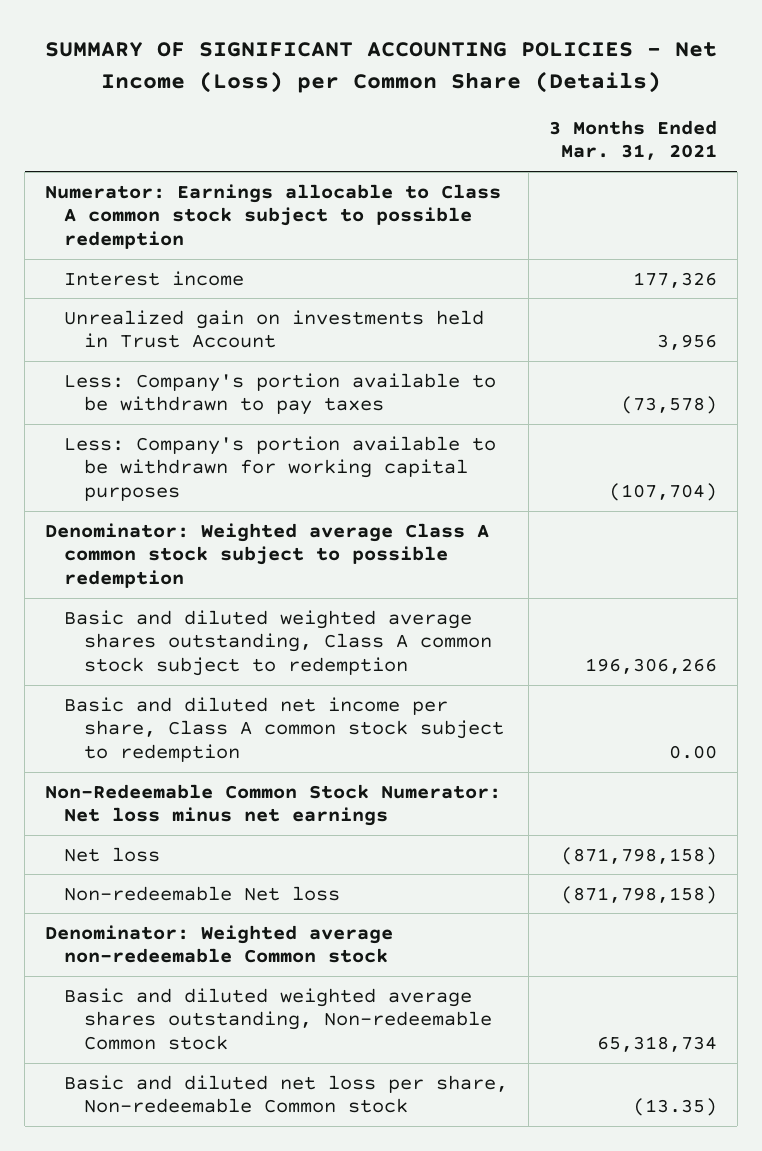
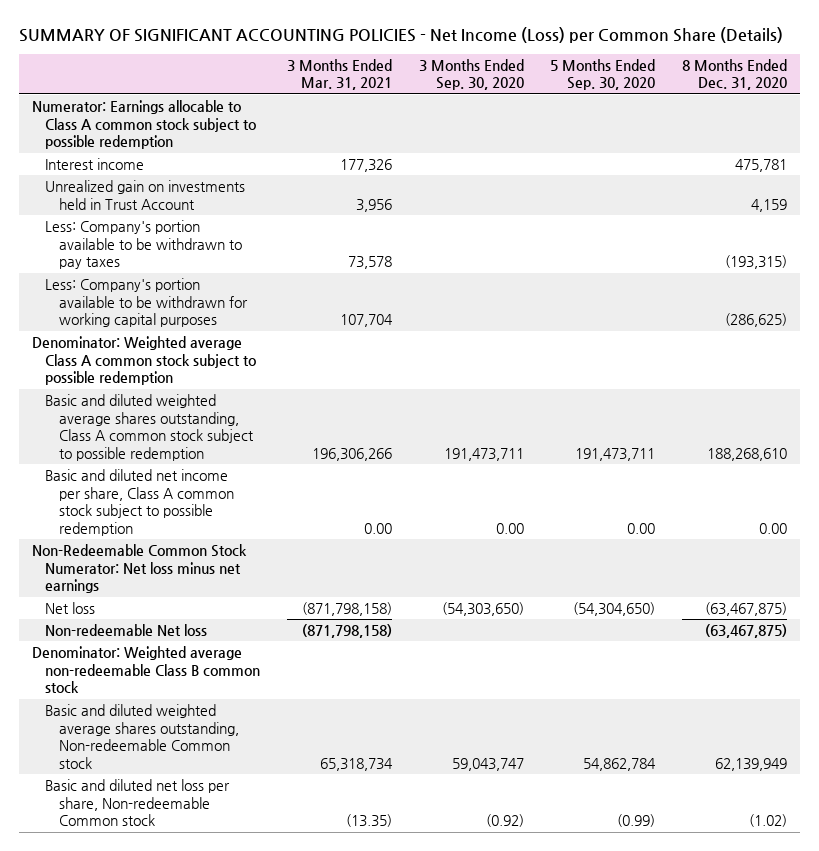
none -> [418,58,524,91] 3 Months Ended Sep. 30, 2020
none -> [550,58,656,91] 5 Months Ended Sep. 30, 2020
none -> [681,58,787,91] 8 Months Ended Dec. 31, 2020
[620,396,717,415] (73,578) -> [347,256,392,270] 73,578
[608,482,717,501] (107,704) -> [339,314,393,328] 107,704
[64,609,492,676] Basic and diluted weighted average shares outstanding, Class A common stock subject to redemption -> [45,393,254,461] Basic and diluted weighted average shares outstanding, Class A common stock subject to possible redemption
[64,696,504,762] Basic and diluted net income per share, Class A common stock subject to redemption -> [45,468,234,536] Basic and diluted net income per share, Class A common stock subject to possible redemption
[45,924,394,964] Denominator: Weighted average non-redeemable Common stock -> [31,645,261,694] Denominator: Weighted average non-redeemable Class B common stock

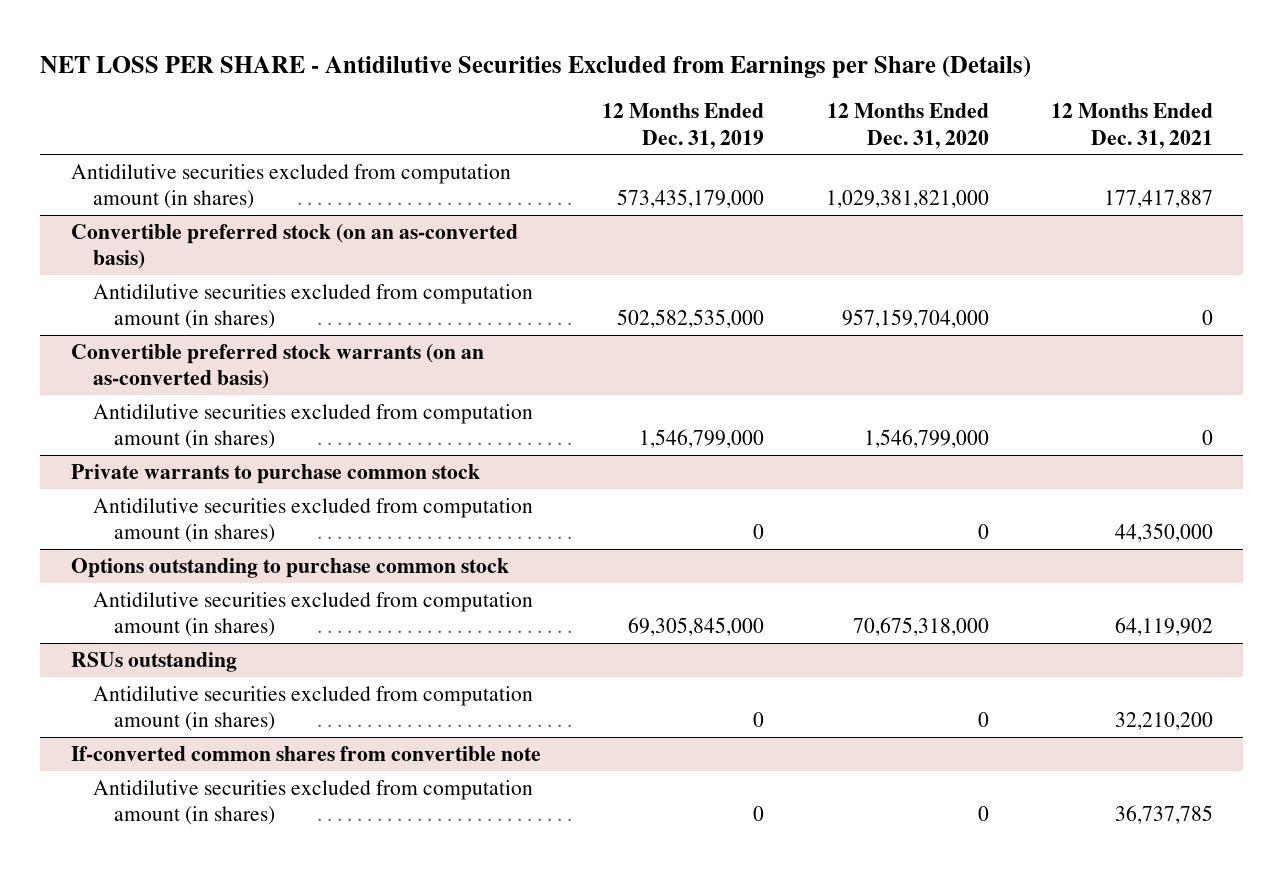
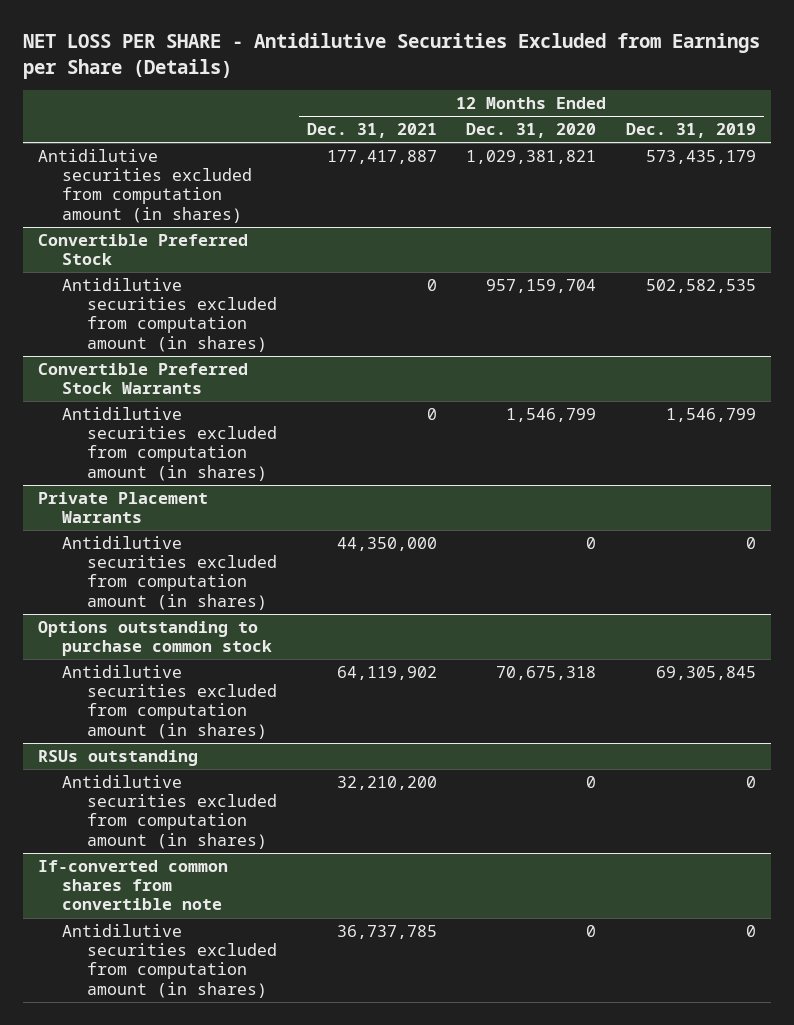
[617,189,765,209] 573,435,179,000 -> [646,149,757,164] 573,435,179
[825,190,989,209] 1,029,381,821,000 -> [466,149,597,164] 1,029,381,821
[70,223,518,270] Convertible preferred stock (on an as-converted basis) -> [37,233,248,266] Convertible Preferred Stock
[617,309,765,329] 502,582,535,000 -> [646,278,757,293] 502,582,535
[841,309,989,329] 957,159,704,000 -> [486,278,597,293] 957,159,704
[70,343,484,390] Convertible preferred stock warrants (on an as-converted basis) -> [37,362,248,395] Convertible Preferred Stock Warrants
[639,429,765,449] 1,546,799,000 -> [666,407,757,422] 1,546,799
[863,429,989,449] 1,546,799,000 -> [506,407,597,422] 1,546,799
[70,463,480,484] Private warrants to purchase common stock -> [37,491,208,524] Private Placement Warrants
[628,617,765,637] 69,305,845,000 -> [656,665,757,680] 69,305,845
[852,617,989,637] 70,675,318,000 -> [496,665,597,680] 70,675,318

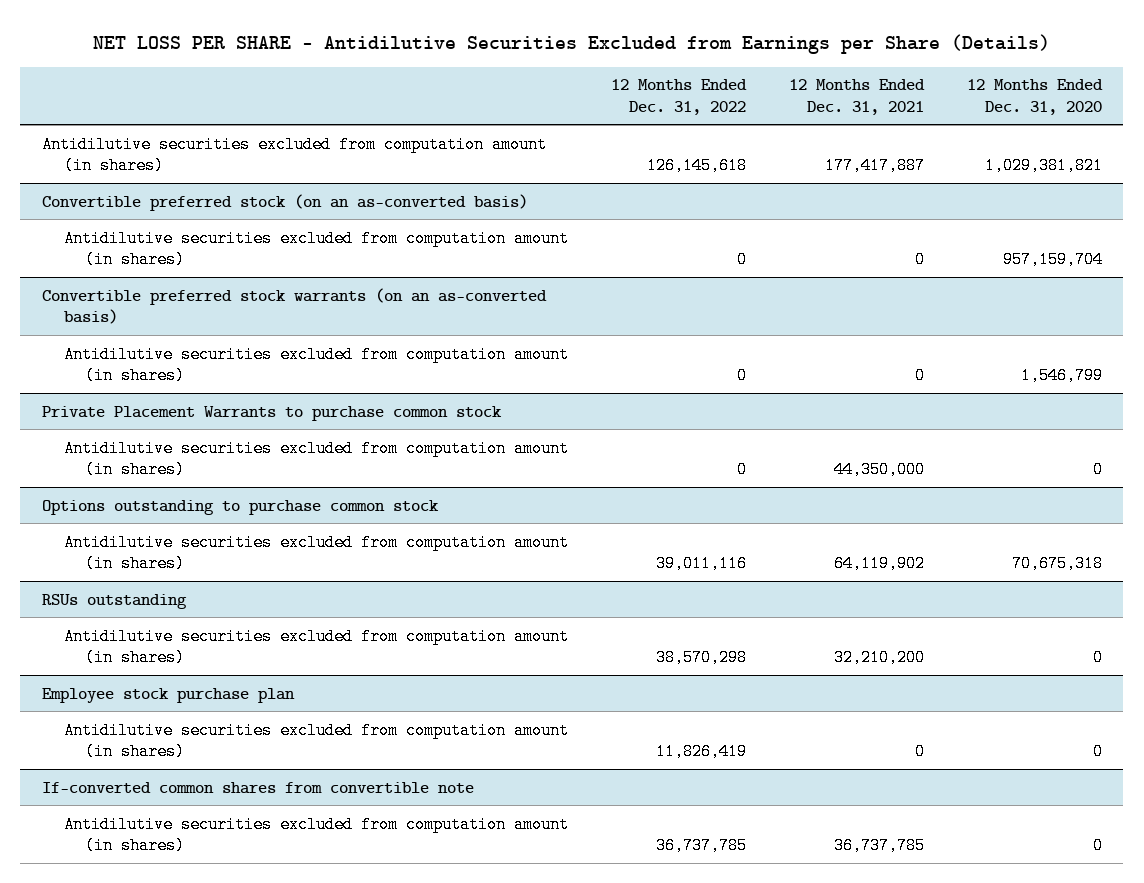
[626,123,757,139] Dec. 31, 2019 -> none
none -> [610,79,747,115] 12 Months Ended Dec. 31, 2022
[37,233,248,266] Convertible Preferred Stock -> [41,193,528,211] Convertible preferred stock (on an as-converted basis)
[37,362,248,395] Convertible Preferred Stock Warrants -> [41,287,547,325] Convertible preferred stock warrants (on an as-converted basis)
[37,491,208,524] Private Placement Warrants -> [41,405,502,421] Private Placement Warrants to purchase common stock
none -> [41,687,295,703] Employee stock purchase plan
none -> [63,721,569,761] Antidilutive securities excluded from computation amount (in shares)

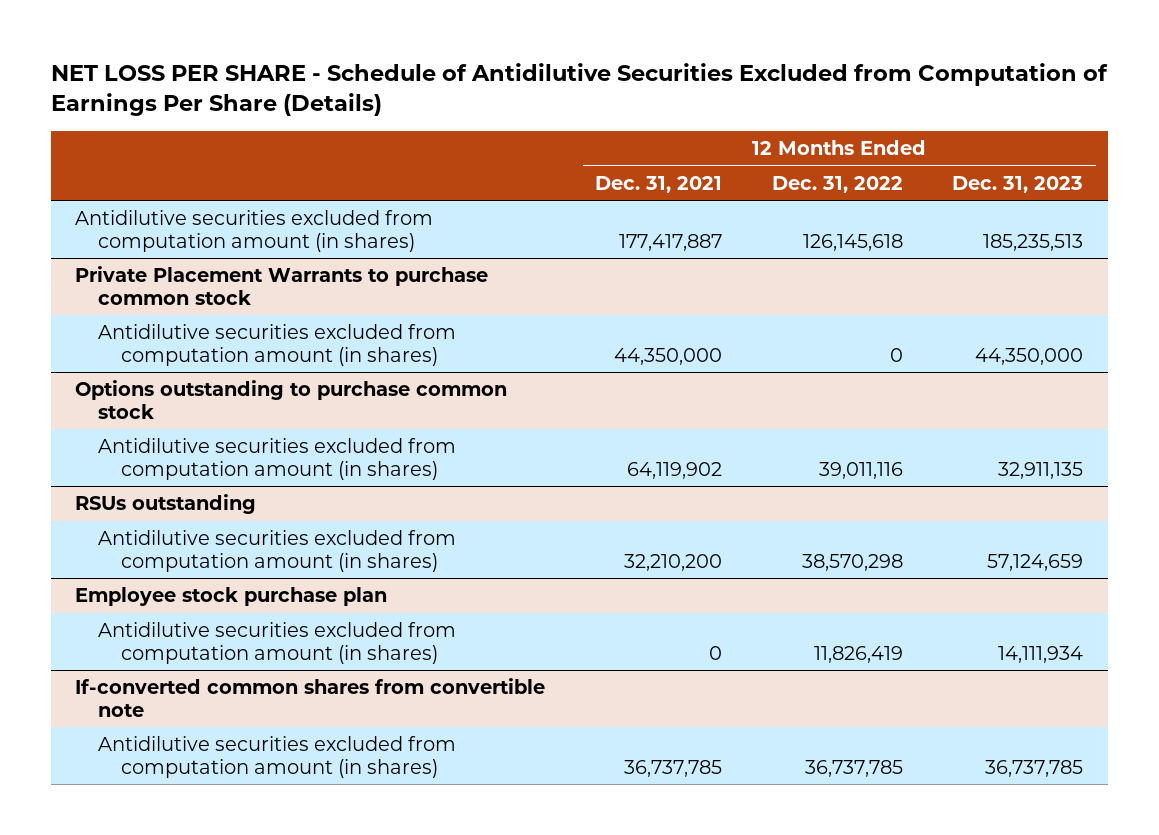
[92,33,1050,54] NET LOSS PER SHARE - Antidilutive Securities Excluded from Earnings per Share (Details) -> [50,63,1108,117] NET LOSS PER SHARE - Schedule of Antidilutive Securities Excluded from Computation of Earnings Per Share (Details)
[966,79,1103,115] 12 Months Ended Dec. 31, 2020 -> none
none -> [952,175,1084,193] Dec. 31, 2023
[41,193,528,211] Convertible preferred stock (on an as-converted basis) -> none
[63,229,569,269] Antidilutive securities excluded from computation amount (in shares) -> none
[41,287,547,325] Convertible preferred stock warrants (on an as-converted basis) -> none
[63,345,569,385] Antidilutive securities excluded from computation amount (in shares) -> none

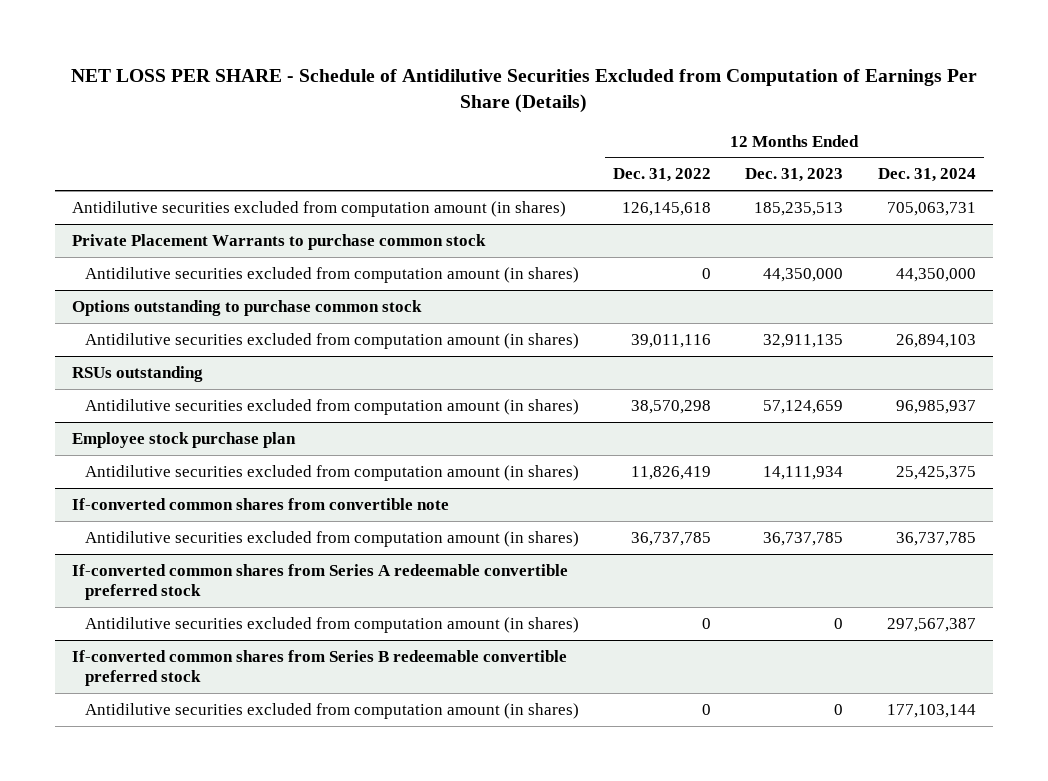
[595,175,723,193] Dec. 31, 2021 -> none
none -> [877,168,976,183] Dec. 31, 2024
none -> [72,563,569,600] If-converted common shares from Series A redeemable convertible preferred stock
none -> [85,616,580,633] Antidilutive securities excluded from computation amount (in shares)
none -> [72,649,568,686] If-converted common shares from Series B redeemable convertible preferred stock
none -> [85,702,580,719] Antidilutive securities excluded from computation amount (in shares)

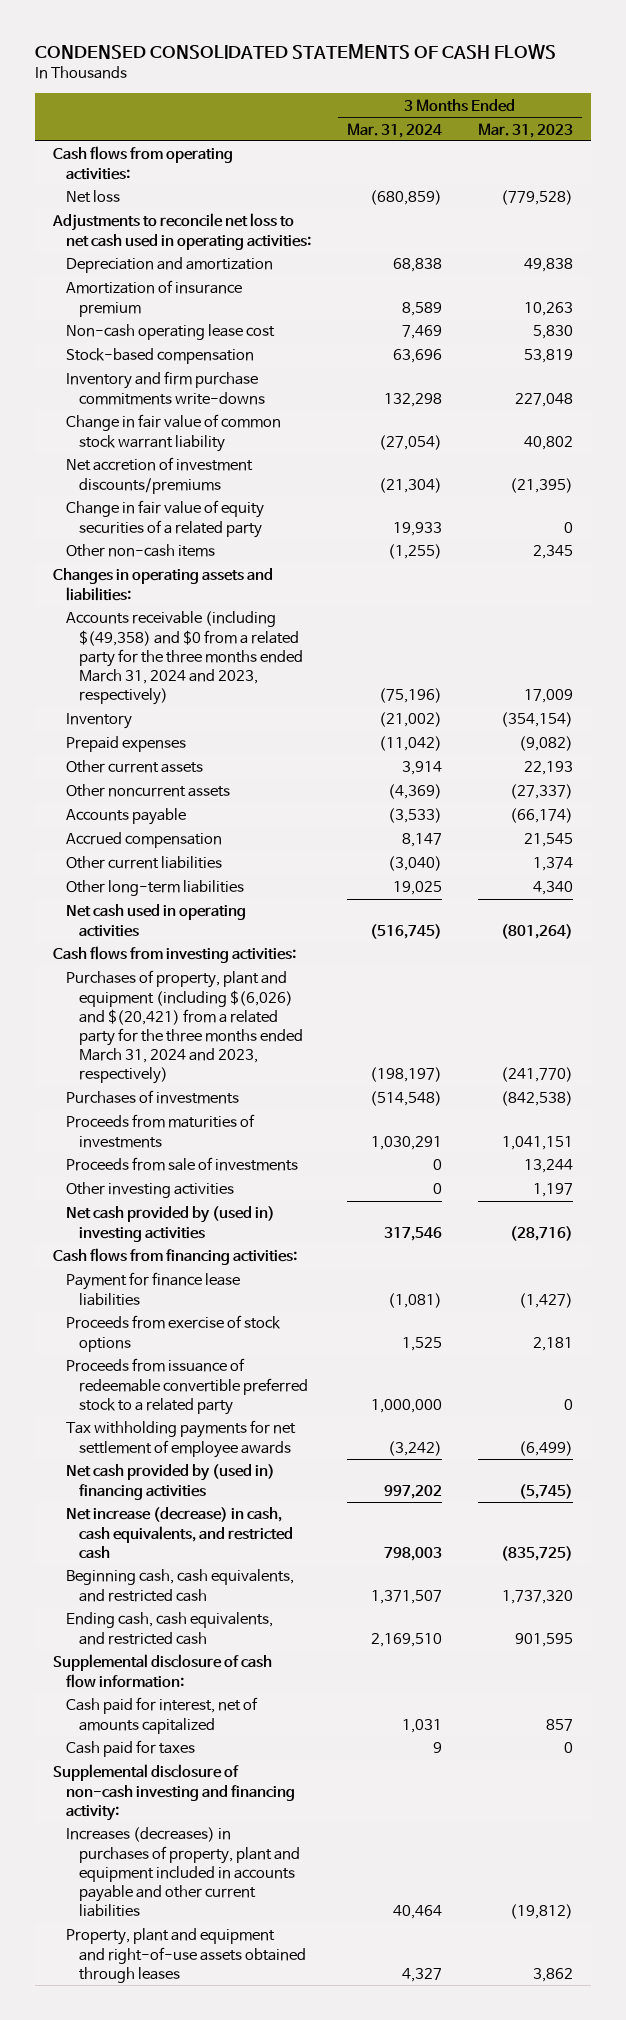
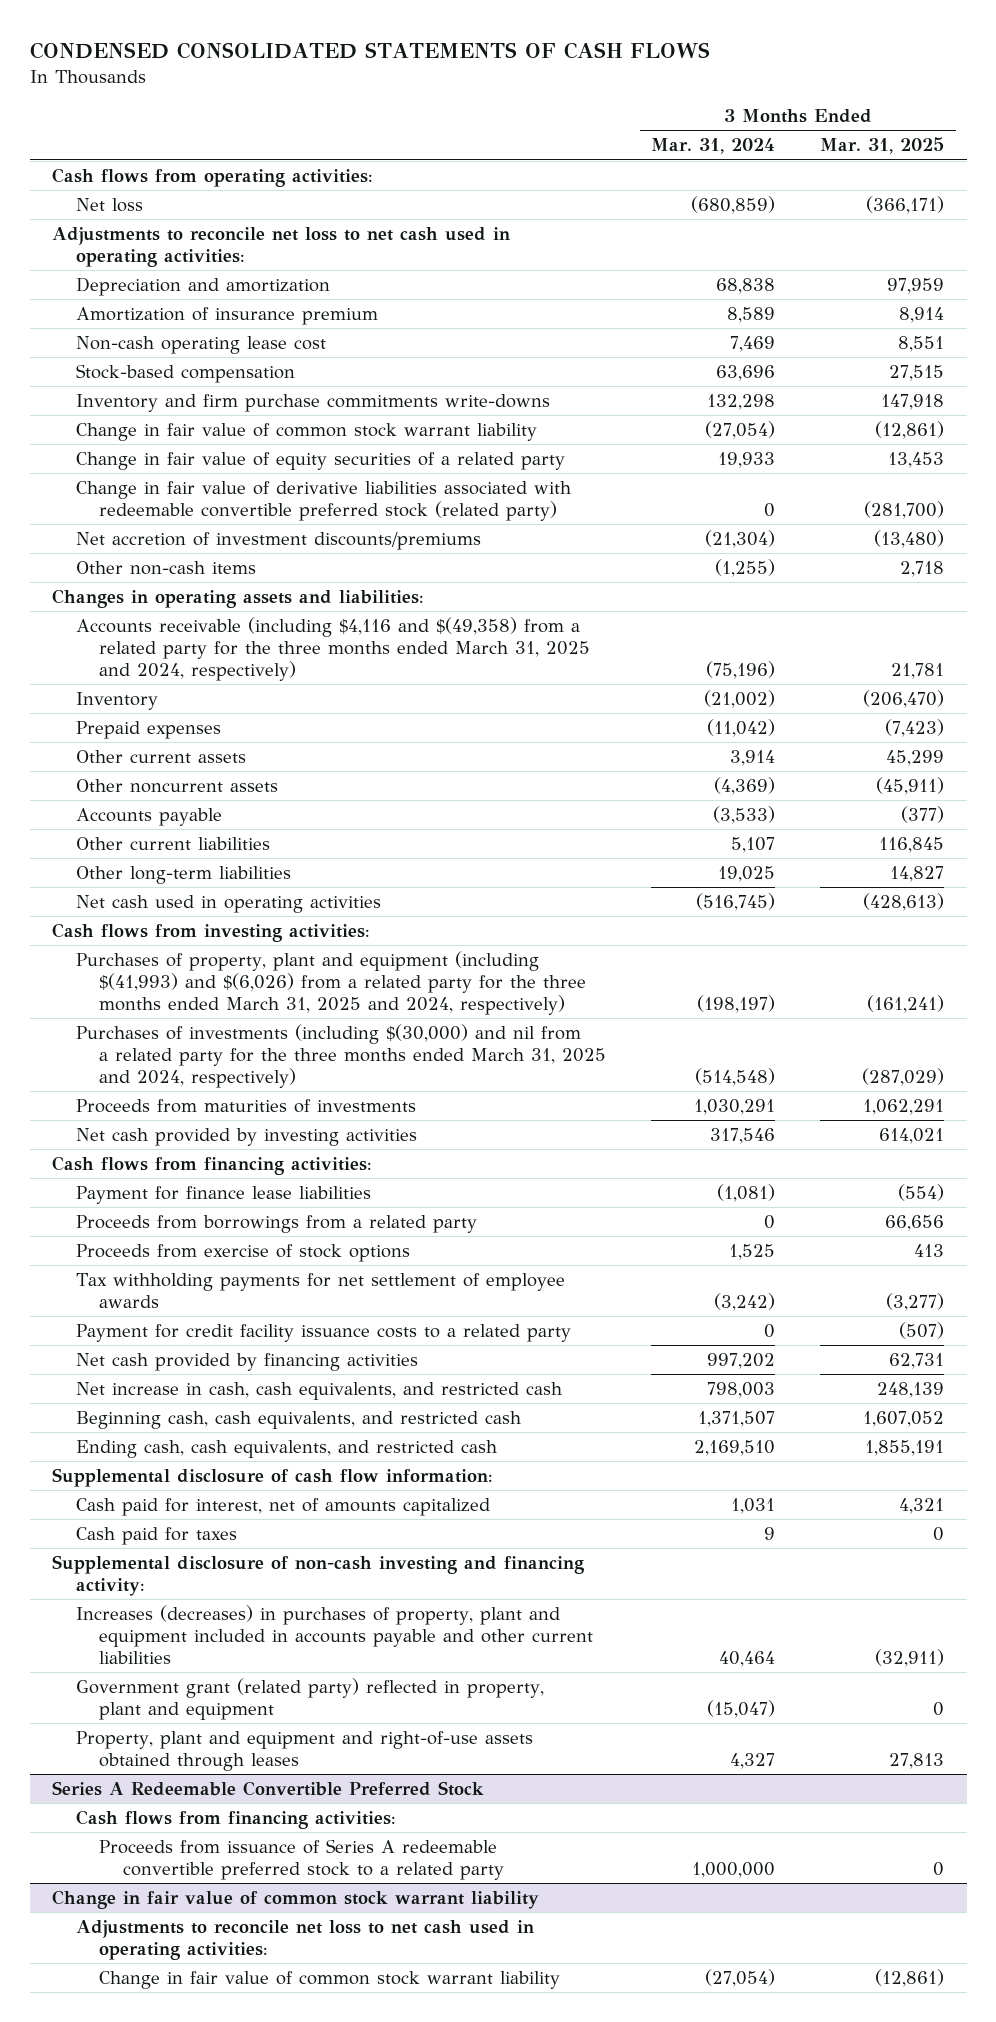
[478,122,574,138] Mar. 31, 2023 -> none
none -> [820,137,945,155] Mar. 31, 2025
none -> [75,480,571,521] Change in fair value of derivative liabilities associated with redeemable convertible preferred stock (related party)
[65,457,253,494] Net accretion of investment discounts/premiums -> [75,531,481,550] Net accretion of investment discounts/premiums
[65,611,303,706] Accounts receivable (including $(49,358) and $0 from a related party for the three months ended March 31, 2024 and 2023, respectively) -> [75,616,591,681] Accounts receivable (including $4,116 and $(49,358) from a related party for the three months ended March 31, 2025 and 2024, respectively)
[65,832,222,849] Accrued compensation -> none
[387,856,442,872] (3,040) -> [731,836,776,853] 5,107
[65,970,303,1085] Purchases of property, plant and equipment (including $(6,026) and $(20,421) from a related party for the three months ended March 31, 2024 and 2023, respectively) -> [75,950,587,1015] Purchases of property, plant and equipment (including $(41,993) and $(6,026) from a related party for the three months ended March 31, 2025 and 2024, respectively)
[65,1090,239,1105] Purchases of investments -> [75,1023,607,1088] Purchases of investments (including $(30,000) and nil from a related party for the three months ended March 31, 2025 and 2024, respectively)
[65,1157,298,1172] Proceeds from sale of investments -> none
[65,1182,234,1199] Other investing activities -> none
[65,1206,275,1242] Net cash provided by (used in) investing activities -> [75,1127,417,1146] Net cash provided by investing activities
none -> [75,1214,477,1233] Proceeds from borrowings from a related party
[65,1358,308,1415] Proceeds from issuance of redeemable convertible preferred stock to a related party -> none
none -> [75,1323,571,1342] Payment for credit facility issuance costs to a related party
[65,1464,275,1500] Net cash provided by (used in) financing activities -> [75,1352,418,1371] Net cash provided by financing activities
[65,1507,293,1559] Net increase (decrease) in cash, cash equivalents, and restricted cash -> [75,1381,562,1400] Net increase in cash, cash equivalents, and restricted cash
none -> [75,1677,544,1720] Government grant (related party) reflected in property, plant and equipment
none -> [52,1780,485,1796] Series A Redeemable Convertible Preferred Stock
none -> [75,1809,396,1829] Cash flows from financing activities:
none -> [99,1838,504,1880] Proceeds from issuance of Series A redeemable convertible preferred stock to a related party
none -> [52,1889,540,1909] Change in fair value of common stock warrant liability
none -> [75,1919,534,1960] Adjustments to reconcile net loss to net cash used in operating activities:
none -> [99,1970,561,1989] Change in fair value of common stock warrant liability

